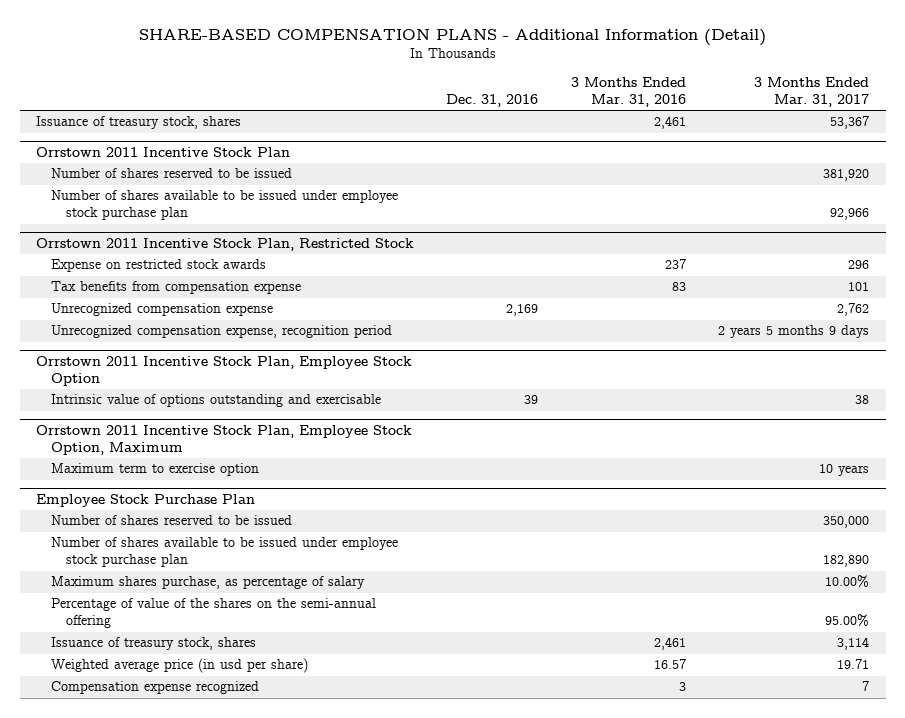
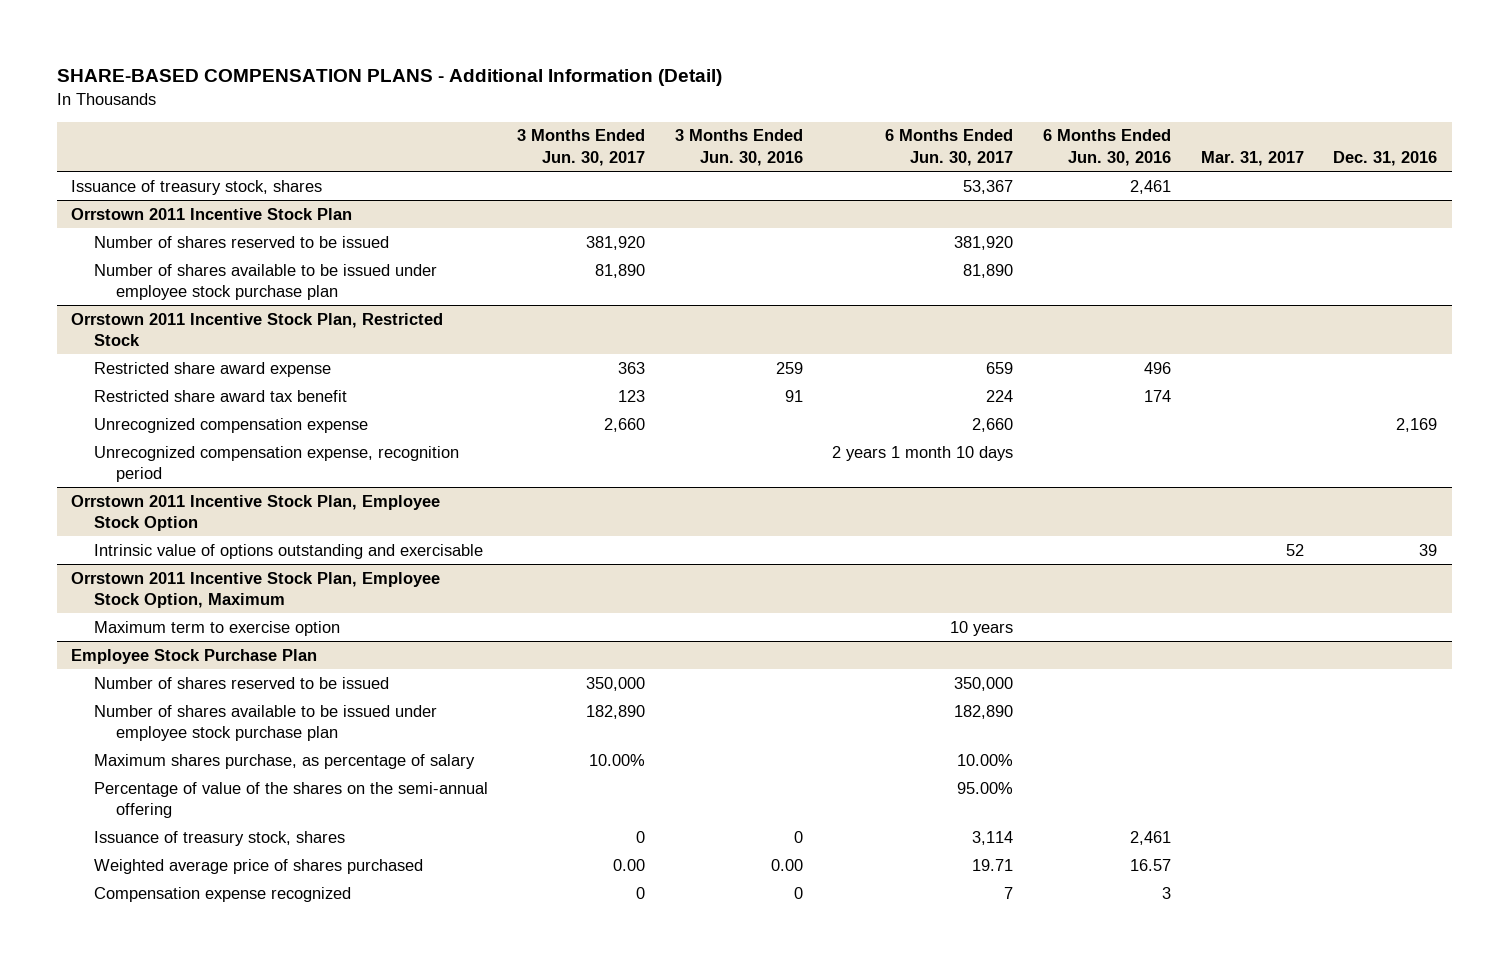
[570,77,686,107] 3 Months Ended Mar. 31, 2016 -> none
[754,77,870,107] 3 Months Ended Mar. 31, 2017 -> none
none -> [517,129,646,166] 3 Months Ended Jun. 30, 2017
none -> [674,129,803,166] 3 Months Ended Jun. 30, 2016
none -> [885,129,1014,166] 6 Months Ended Jun. 30, 2017
none -> [1043,129,1172,166] 6 Months Ended Jun. 30, 2016
none -> [1200,150,1304,166] Mar. 31, 2017
[51,259,267,273] Expense on restricted stock awards -> [93,361,331,377] Restricted share award expense
[51,281,302,295] Tax benefits from compensation expense -> [93,389,347,402] Restricted share award tax benefit
[51,658,309,674] Weighted average price (in usd per share) -> [93,858,423,874] Weighted average price of shares purchased

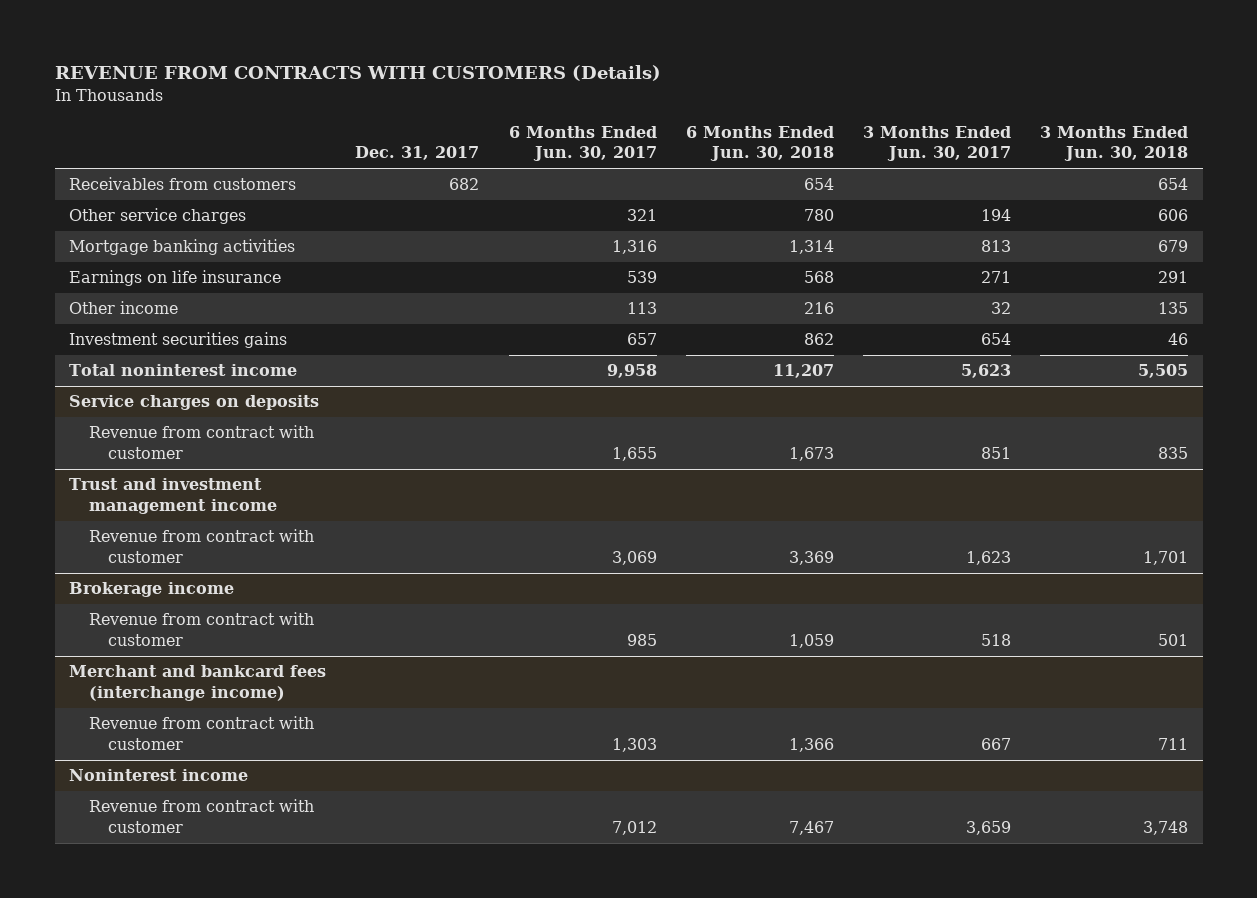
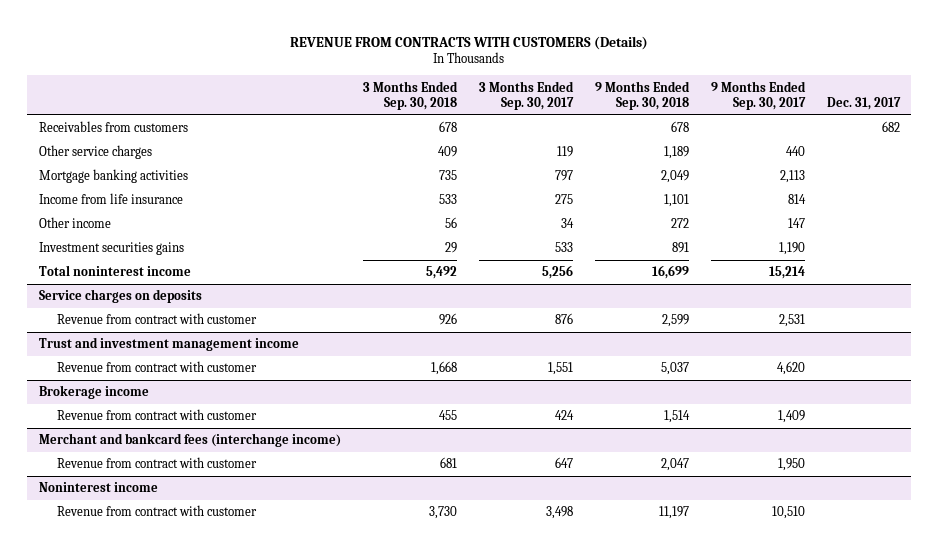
[508,125,657,162] 6 Months Ended Jun. 30, 2017 -> none
[685,125,834,162] 6 Months Ended Jun. 30, 2018 -> none
[863,125,1012,162] 3 Months Ended Jun. 30, 2017 -> none
[1040,125,1189,162] 3 Months Ended Jun. 30, 2018 -> none
none -> [362,80,458,110] 3 Months Ended Sep. 30, 2018
none -> [478,80,574,110] 3 Months Ended Sep. 30, 2017
none -> [594,80,690,110] 9 Months Ended Sep. 30, 2018
none -> [710,80,806,110] 9 Months Ended Sep. 30, 2017
[69,270,282,287] Earnings on life insurance -> [38,193,183,205] Income from life insurance

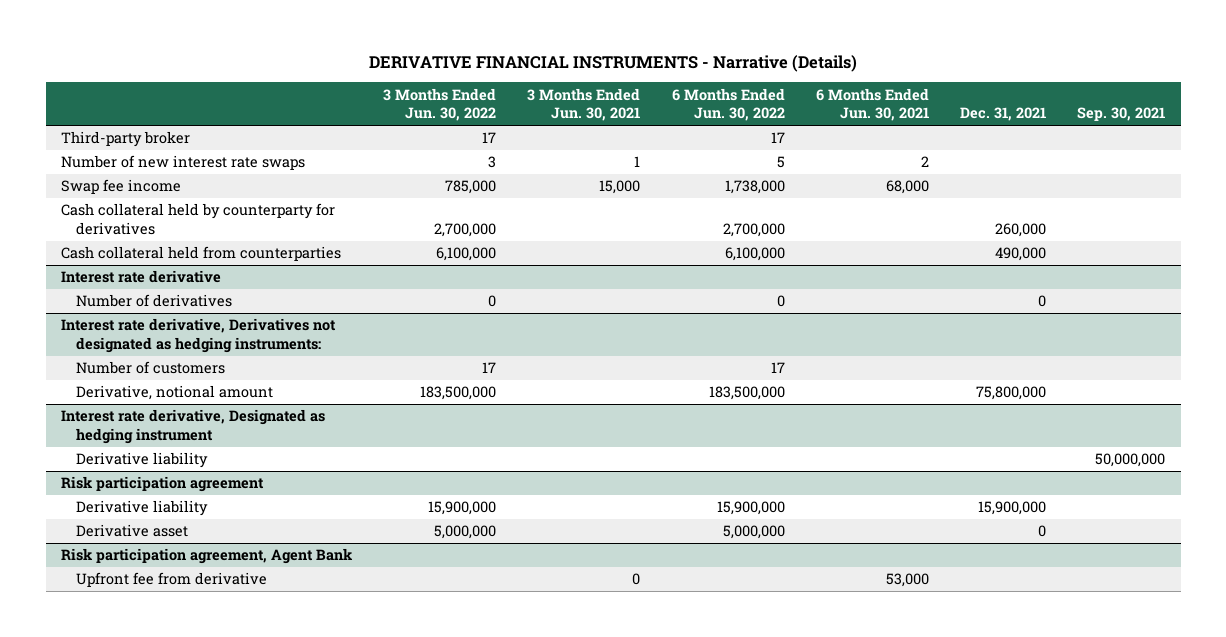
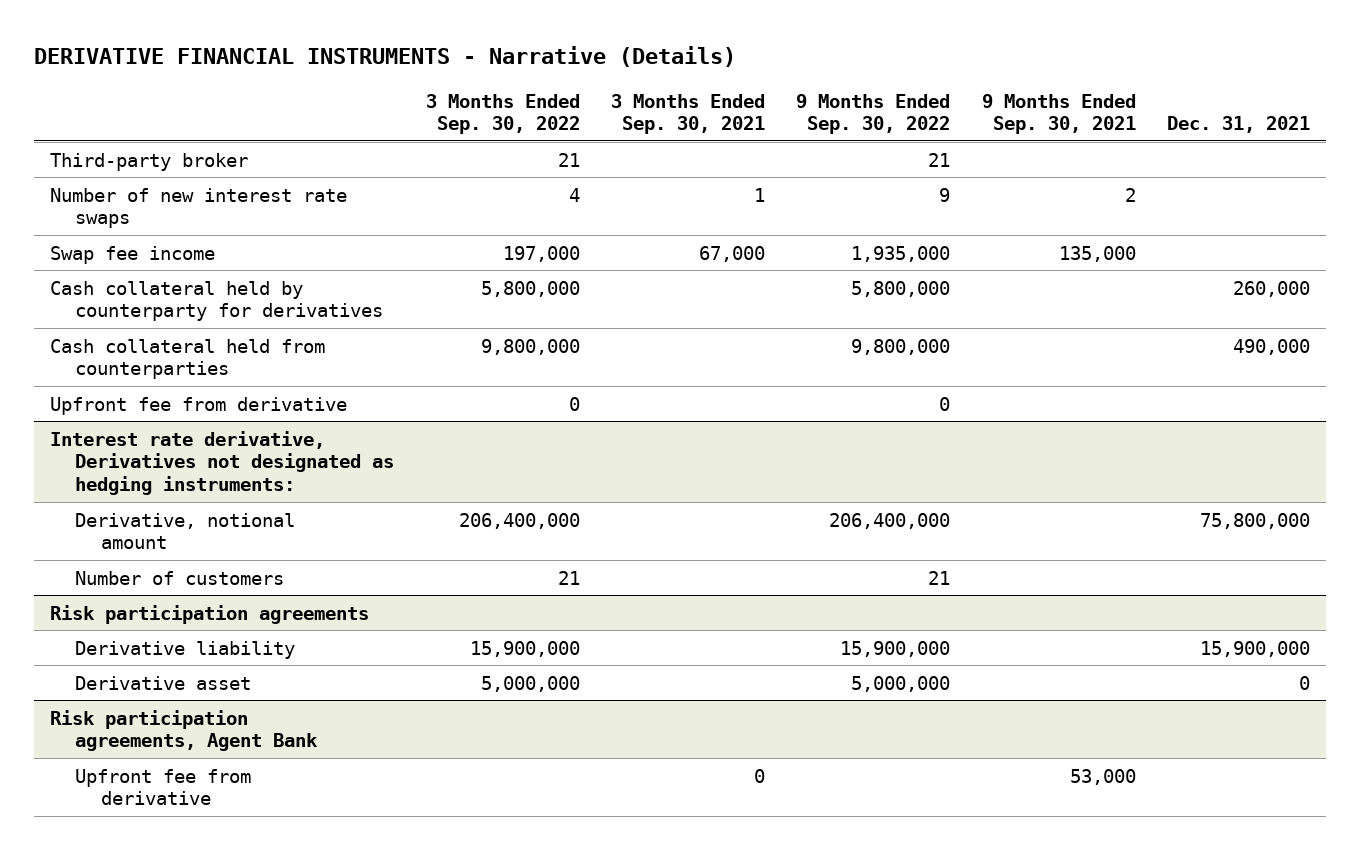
[383,87,497,122] 3 Months Ended Jun. 30, 2022 -> none
[527,87,641,122] 3 Months Ended Jun. 30, 2021 -> none
[671,87,785,122] 6 Months Ended Jun. 30, 2022 -> none
[815,87,929,122] 6 Months Ended Jun. 30, 2021 -> none
[1077,107,1166,122] Sep. 30, 2021 -> none
none -> [425,93,580,135] 3 Months Ended Sep. 30, 2022
none -> [610,93,765,135] 3 Months Ended Sep. 30, 2021
none -> [796,93,951,135] 9 Months Ended Sep. 30, 2022
none -> [981,93,1136,135] 9 Months Ended Sep. 30, 2021
[61,270,222,284] Interest rate derivative -> none
[75,294,232,308] Number of derivatives -> none
none -> [49,396,347,415] Upfront fee from derivative
[61,409,326,444] Interest rate derivative, Designated as hedging instrument -> none
[75,452,208,469] Derivative liability -> none
[75,361,225,375] Number of customers -> [75,570,285,585] Number of customers
[61,476,265,493] Risk participation agreement -> [49,604,369,624] Risk participation agreements
[61,548,354,565] Risk participation agreement, Agent Bank -> [49,709,319,752] Risk participation agreements, Agent Bank

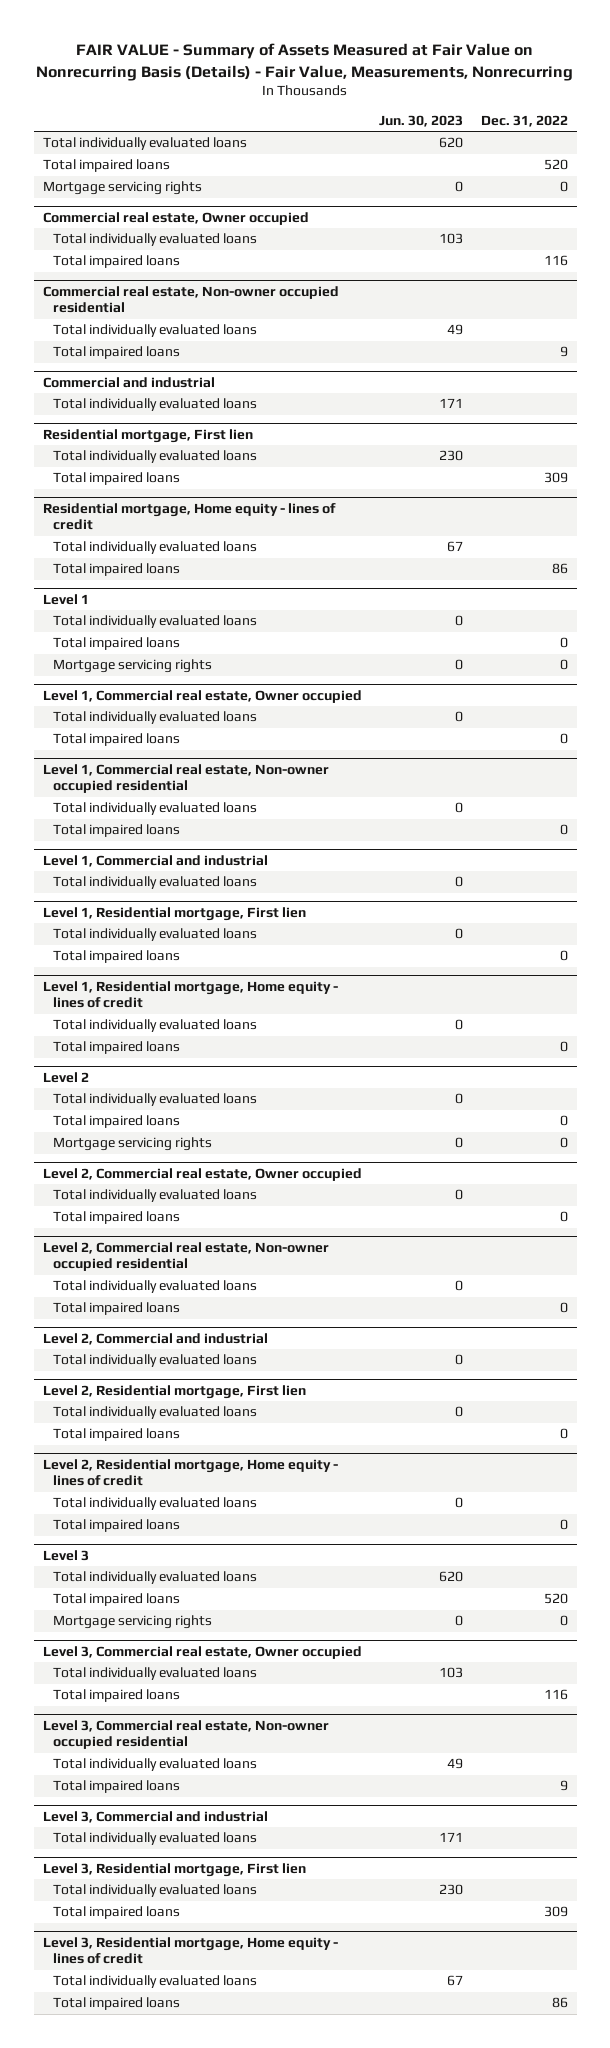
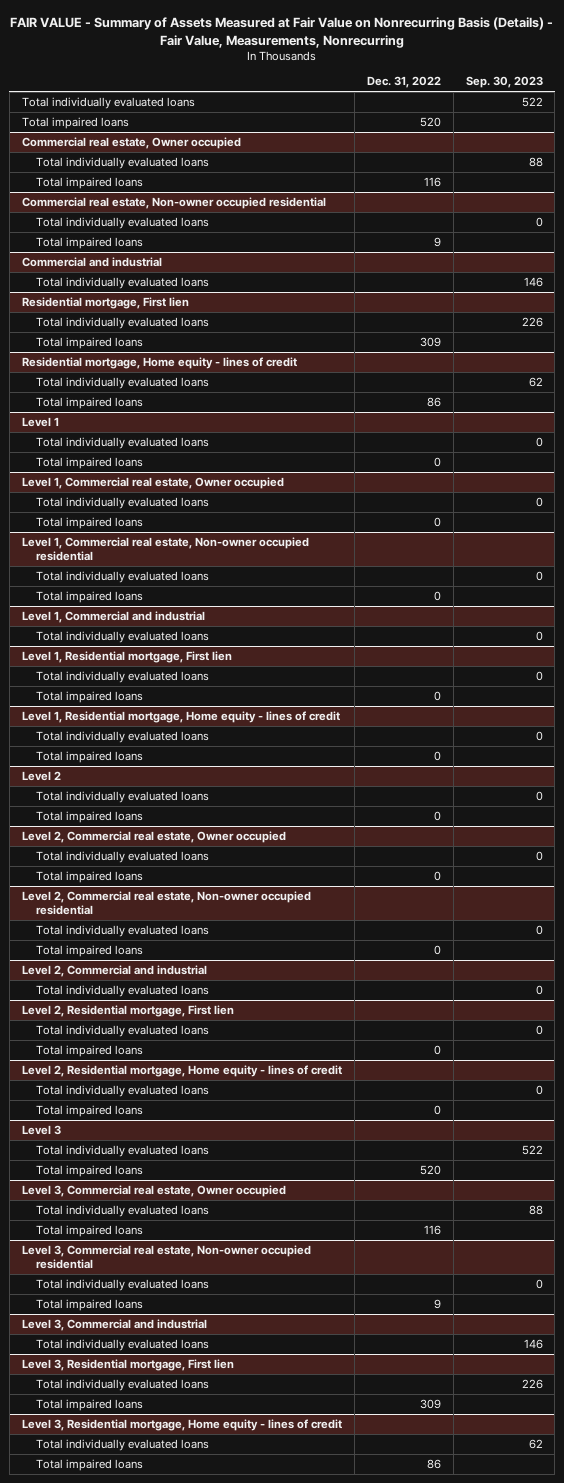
[379,114,464,127] Jun. 30, 2023 -> none
none -> [465,76,543,89] Sep. 30, 2023
[42,181,202,196] Mortgage servicing rights -> none
[53,659,213,674] Mortgage servicing rights -> none
[53,1137,213,1152] Mortgage servicing rights -> none
[53,1615,213,1630] Mortgage servicing rights -> none

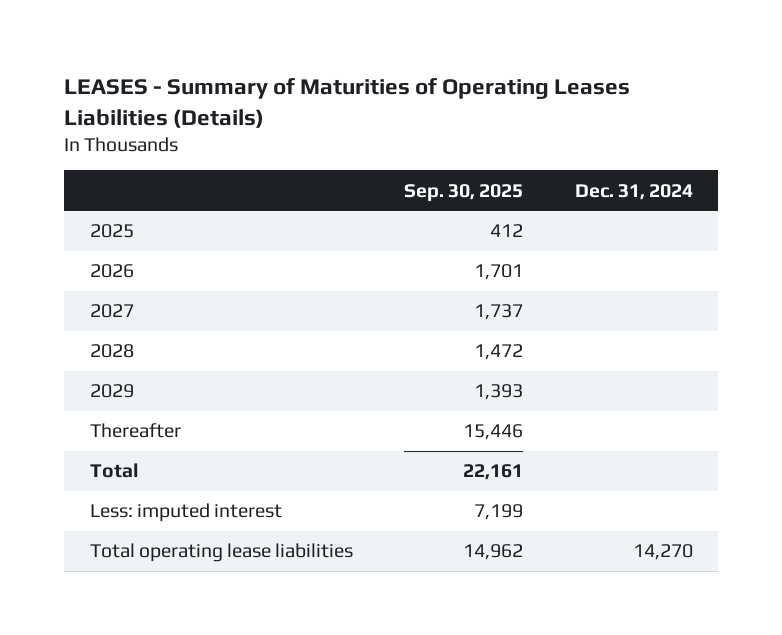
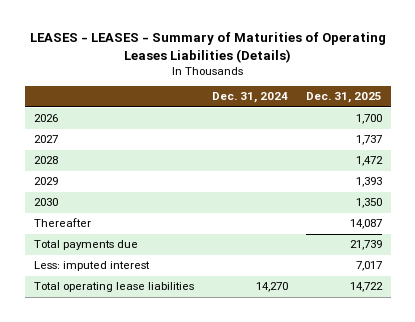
[64,78,631,128] LEASES - Summary of Maturities of Operating Leases Liabilities (Details) -> [29,32,386,63] LEASES - LEASES - Summary of Maturities of Operating Leases Liabilities (Details)
[404,183,524,202] Sep. 30, 2025 -> none
none -> [305,92,382,104] Dec. 31, 2025
[89,224,134,239] 2025 -> none
none -> [33,198,58,207] 2030
[89,463,139,479] Total -> [33,240,138,251] Total payments due

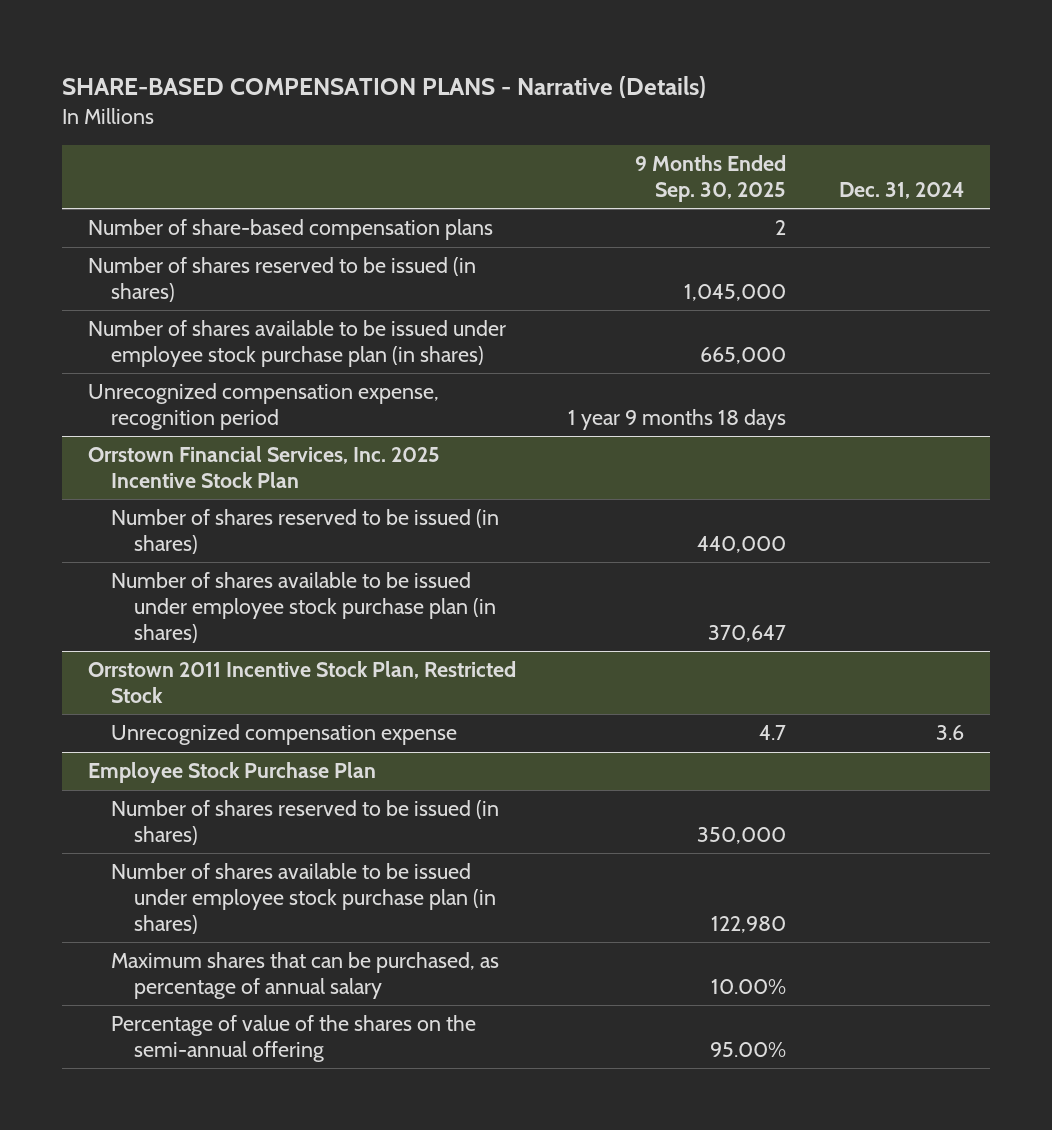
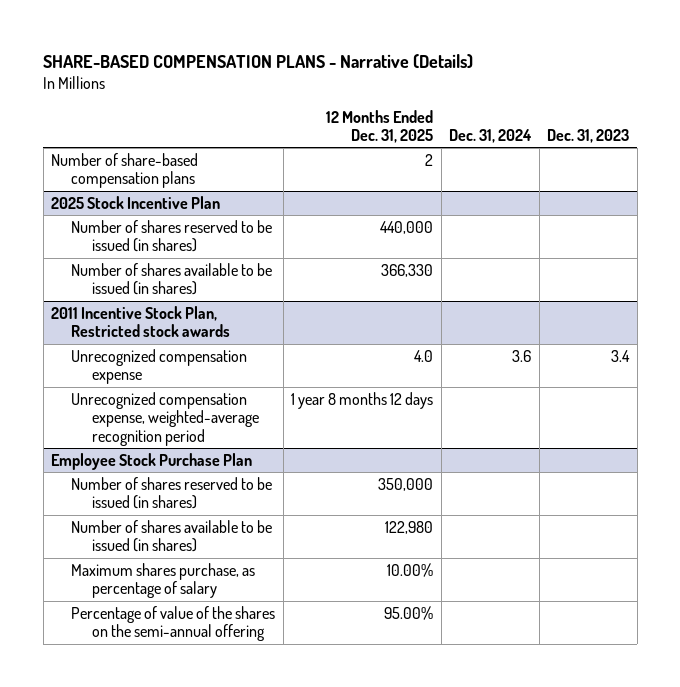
[635,155,787,203] 9 Months Ended Sep. 30, 2025 -> none
none -> [326,109,434,144] 12 Months Ended Dec. 31, 2025
none -> [547,129,630,144] Dec. 31, 2023
[87,257,476,303] Number of shares reserved to be issued (in shares) -> none
[87,320,506,368] Number of shares available to be issued under employee stock purchase plan (in shares) -> none
[87,383,439,431] Unrecognized compensation expense, recognition period -> none
[87,446,440,489] Orrstown Financial Services, Inc. 2025 Incentive Stock Plan -> [51,195,221,209] 2025 Stock Incentive Plan
[111,572,497,643] Number of shares available to be issued under employee stock purchase plan (in shares) -> [71,262,273,296] Number of shares available to be issued (in shares)
[87,661,516,704] Orrstown 2011 Incentive Stock Plan, Restricted Stock -> [51,305,231,338] 2011 Incentive Stock Plan, Restricted stock awards
none -> [71,391,259,447] Unrecognized compensation expense, weighted-average recognition period
[111,863,497,934] Number of shares available to be issued under employee stock purchase plan (in shares) -> [71,519,273,553] Number of shares available to be issued (in shares)
[111,952,500,1000] Maximum shares that can be purchased, as percentage of annual salary -> [71,562,256,599] Maximum shares purchase, as percentage of salary

